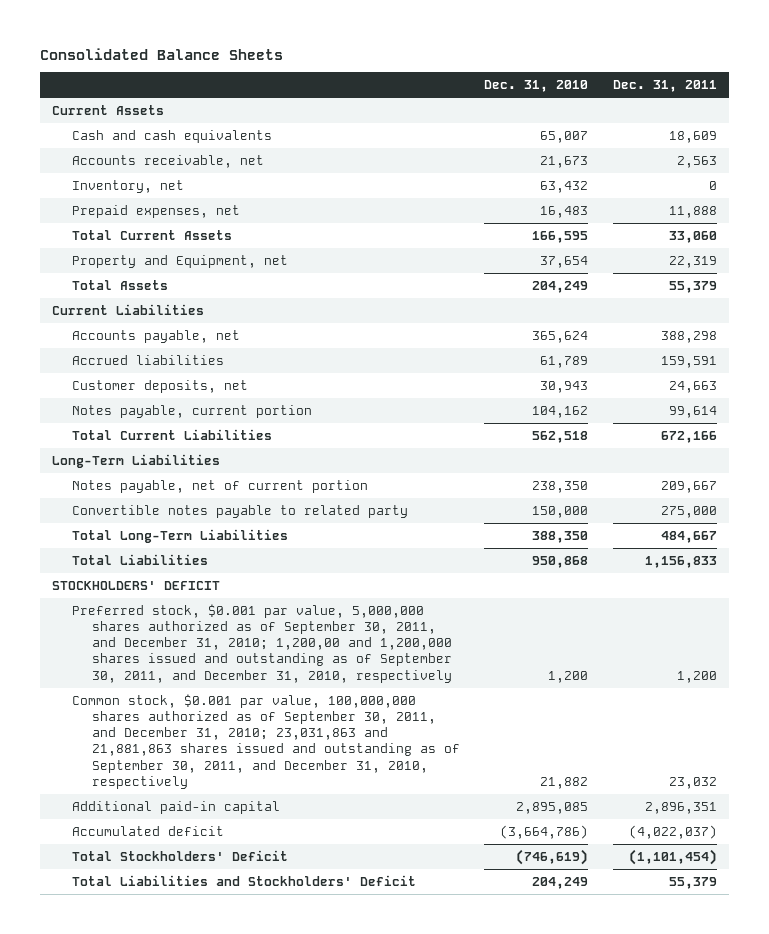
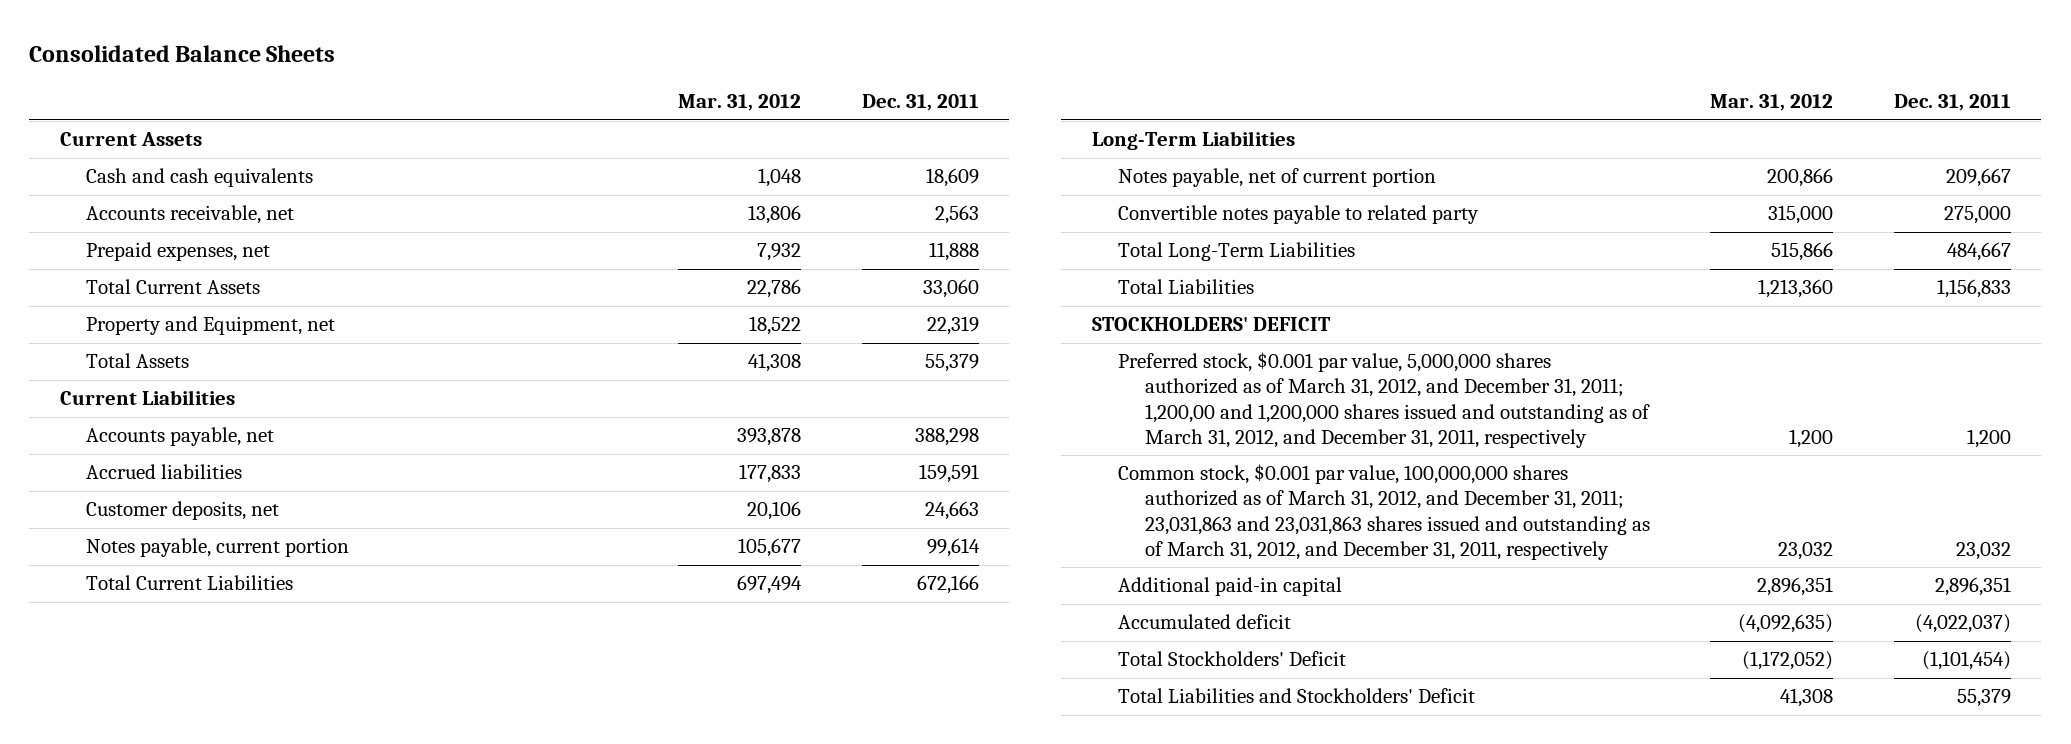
[484,80,589,93] Dec. 31, 2010 -> none
none -> [678,94,802,112] Mar. 31, 2012
[71,179,184,193] Inventory, net -> none
[71,603,452,683] Preferred stock, $0.001 par value, 5,000,000 shares authorized as of September 30, 2011, and December 31, 2010; 1,200,00 and 1,200,000 shares issued and outstanding as of September 30, 2011, and December 31, 2010, respectively -> [1118,352,1651,448] Preferred stock, $0.001 par value, 5,000,000 shares authorized as of March 31, 2012, and December 31, 2011; 1,200,00 and 1,200,000 shares issued and outstanding as of March 31, 2012, and December 31, 2011, respectively
[71,693,460,789] Common stock, $0.001 par value, 100,000,000 shares authorized as of September 30, 2011, and December 31, 2010; 23,031,863 and 21,881,863 shares issued and outstanding as of September 30, 2011, and December 31, 2010, respectively -> [1118,464,1651,560] Common stock, $0.001 par value, 100,000,000 shares authorized as of March 31, 2012, and December 31, 2011; 23,031,863 and 23,031,863 shares issued and outstanding as of March 31, 2012, and December 31, 2011, respectively

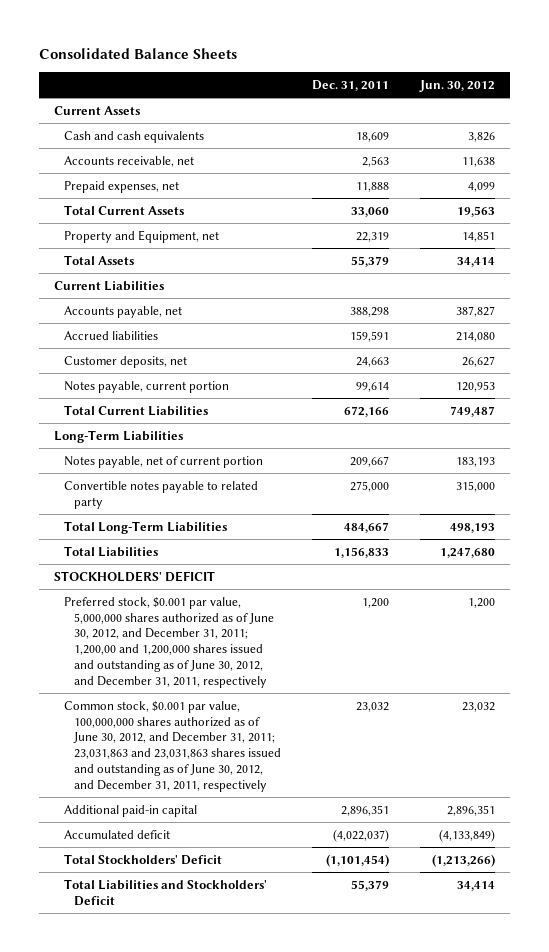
[678,94,802,112] Mar. 31, 2012 -> none
none -> [418,79,495,92] Jun. 30, 2012
[1118,352,1651,448] Preferred stock, $0.001 par value, 5,000,000 shares authorized as of March 31, 2012, and December 31, 2011; 1,200,00 and 1,200,000 shares issued and outstanding as of March 31, 2012, and December 31, 2011, respectively -> [64,596,275,689] Preferred stock, $0.001 par value, 5,000,000 shares authorized as of June 30, 2012, and December 31, 2011; 1,200,00 and 1,200,000 shares issued and outstanding as of June 30, 2012, and December 31, 2011, respectively
[1118,464,1651,560] Common stock, $0.001 par value, 100,000,000 shares authorized as of March 31, 2012, and December 31, 2011; 23,031,863 and 23,031,863 shares issued and outstanding as of March 31, 2012, and December 31, 2011, respectively -> [64,700,282,793] Common stock, $0.001 par value, 100,000,000 shares authorized as of June 30, 2012, and December 31, 2011; 23,031,863 and 23,031,863 shares issued and outstanding as of June 30, 2012, and December 31, 2011, respectively

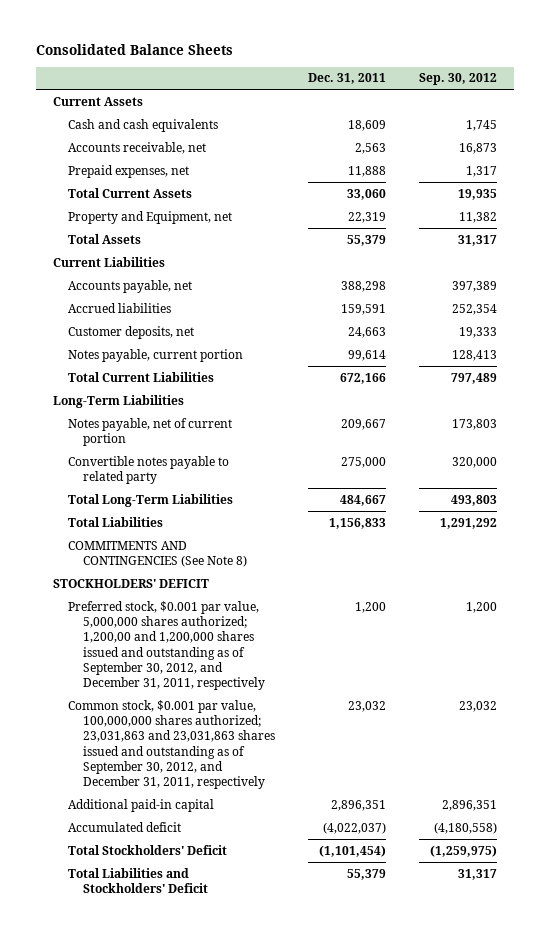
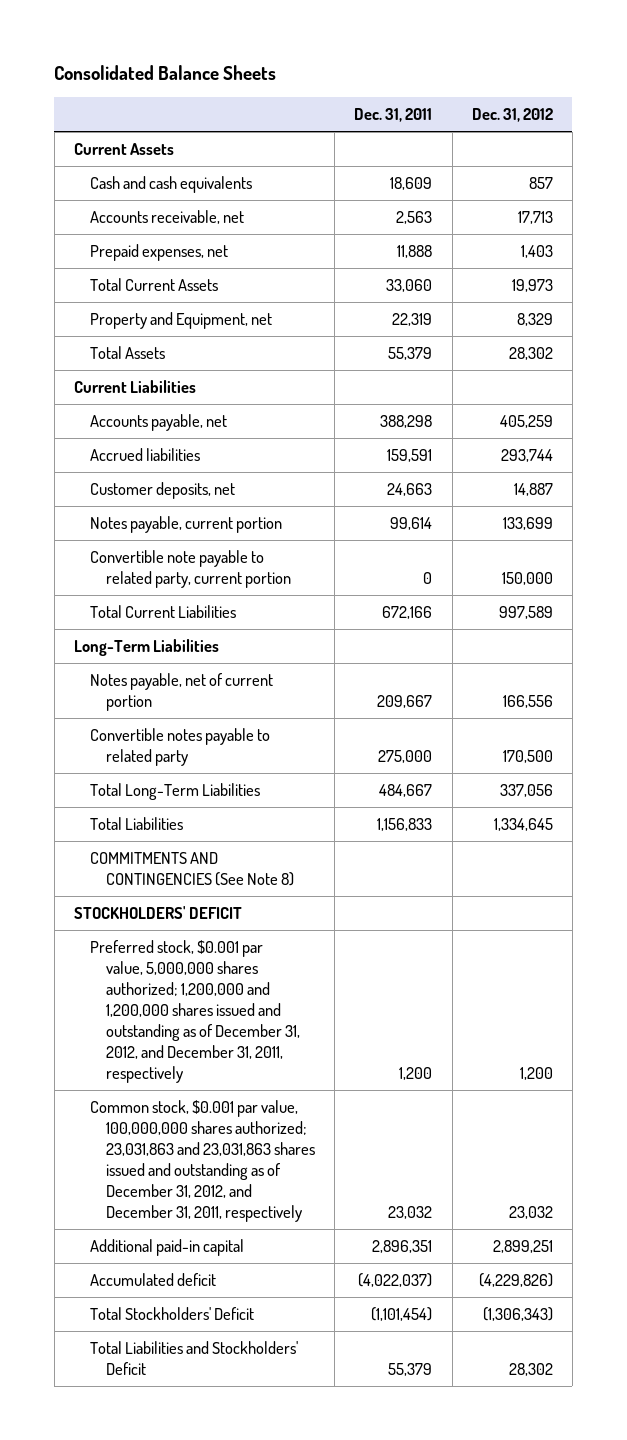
[419,73,498,86] Sep. 30, 2012 -> none
none -> [471,108,553,123] Dec. 31, 2012
none -> [90,550,291,589] Convertible note payable to related party, current portion
[68,600,266,691] Preferred stock, $0.001 par value, 5,000,000 shares authorized; 1,200,00 and 1,200,000 shares issued and outstanding as of September 30, 2012, and December 31, 2011, respectively -> [90,940,300,1083] Preferred stock, $0.001 par value, 5,000,000 shares authorized; 1,200,000 and 1,200,000 shares issued and outstanding as of December 31, 2012, and December 31, 2011, respectively
[68,699,276,790] Common stock, $0.001 par value, 100,000,000 shares authorized; 23,031,863 and 23,031,863 shares issued and outstanding as of September 30, 2012, and December 31, 2011, respectively -> [90,1100,315,1222] Common stock, $0.001 par value, 100,000,000 shares authorized; 23,031,863 and 23,031,863 shares issued and outstanding as of December 31, 2012, and December 31, 2011, respectively

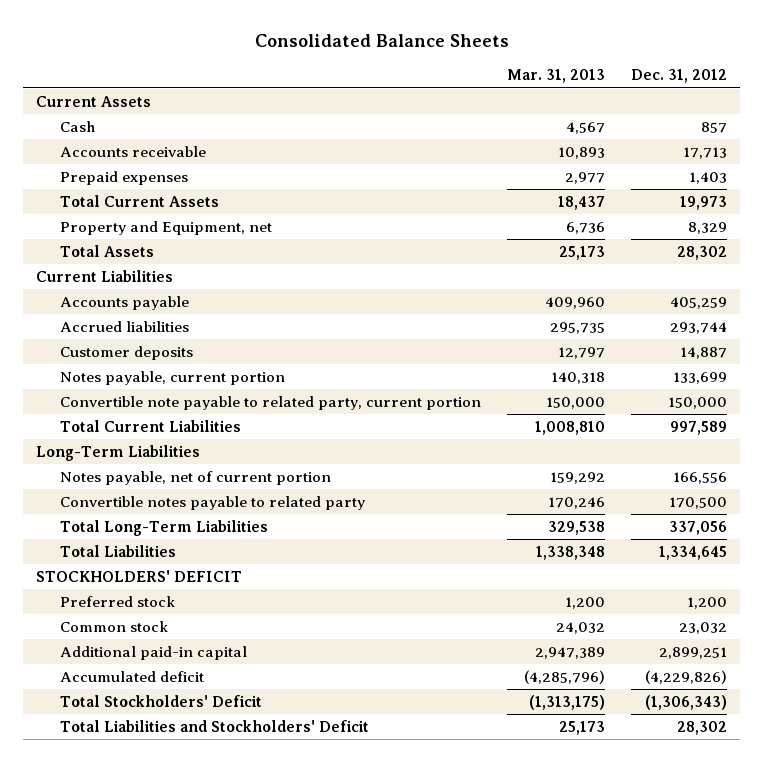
[354,108,433,123] Dec. 31, 2011 -> none
none -> [507,69,606,84] Mar. 31, 2013
[90,176,253,194] Cash and cash equivalents -> [60,120,96,132] Cash
[90,210,245,225] Accounts receivable, net -> [60,145,207,157] Accounts receivable
[90,244,229,262] Prepaid expenses, net -> [60,170,189,185] Prepaid expenses
[90,414,228,432] Accounts payable, net -> [60,295,190,310] Accounts payable
[90,482,236,500] Customer deposits, net -> [60,345,194,360] Customer deposits
[90,852,294,887] COMMITMENTS AND CONTINGENCIES (See Note 8) -> none
[90,940,300,1083] Preferred stock, $0.001 par value, 5,000,000 shares authorized; 1,200,000 and 1,200,000 shares issued and outstanding as of December 31, 2012, and December 31, 2011, respectively -> [60,595,176,607] Preferred stock
[90,1100,315,1222] Common stock, $0.001 par value, 100,000,000 shares authorized; 23,031,863 and 23,031,863 shares issued and outstanding as of December 31, 2012, and December 31, 2011, respectively -> [60,620,169,632] Common stock

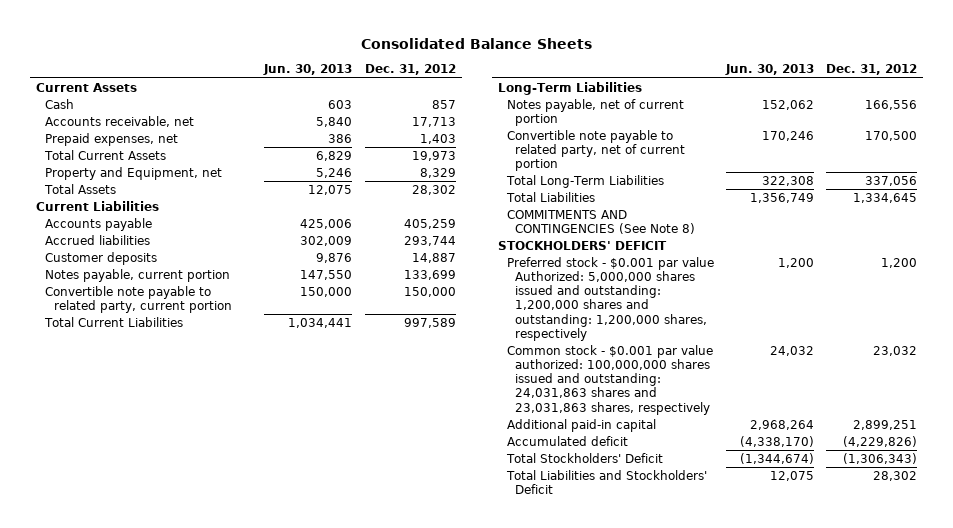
[507,69,606,84] Mar. 31, 2013 -> none
none -> [263,64,353,76] Jun. 30, 2013
[60,145,207,157] Accounts receivable -> [45,115,195,127] Accounts receivable, net
[60,170,189,185] Prepaid expenses -> [45,132,179,146] Prepaid expenses, net
[60,495,366,510] Convertible notes payable to related party -> [506,129,686,172] Convertible note payable to related party, net of current portion
none -> [506,209,696,235] COMMITMENTS AND CONTINGENCIES (See Note 8)
[60,595,176,607] Preferred stock -> [506,256,714,341] Preferred stock - $0.001 par value Authorized: 5,000,000 shares issued and outstanding: 1,200,000 shares and outstanding: 1,200,000 shares, respectively
[60,620,169,632] Common stock -> [506,344,713,415] Common stock - $0.001 par value authorized: 100,000,000 shares issued and outstanding: 24,031,863 shares and 23,031,863 shares, respectively

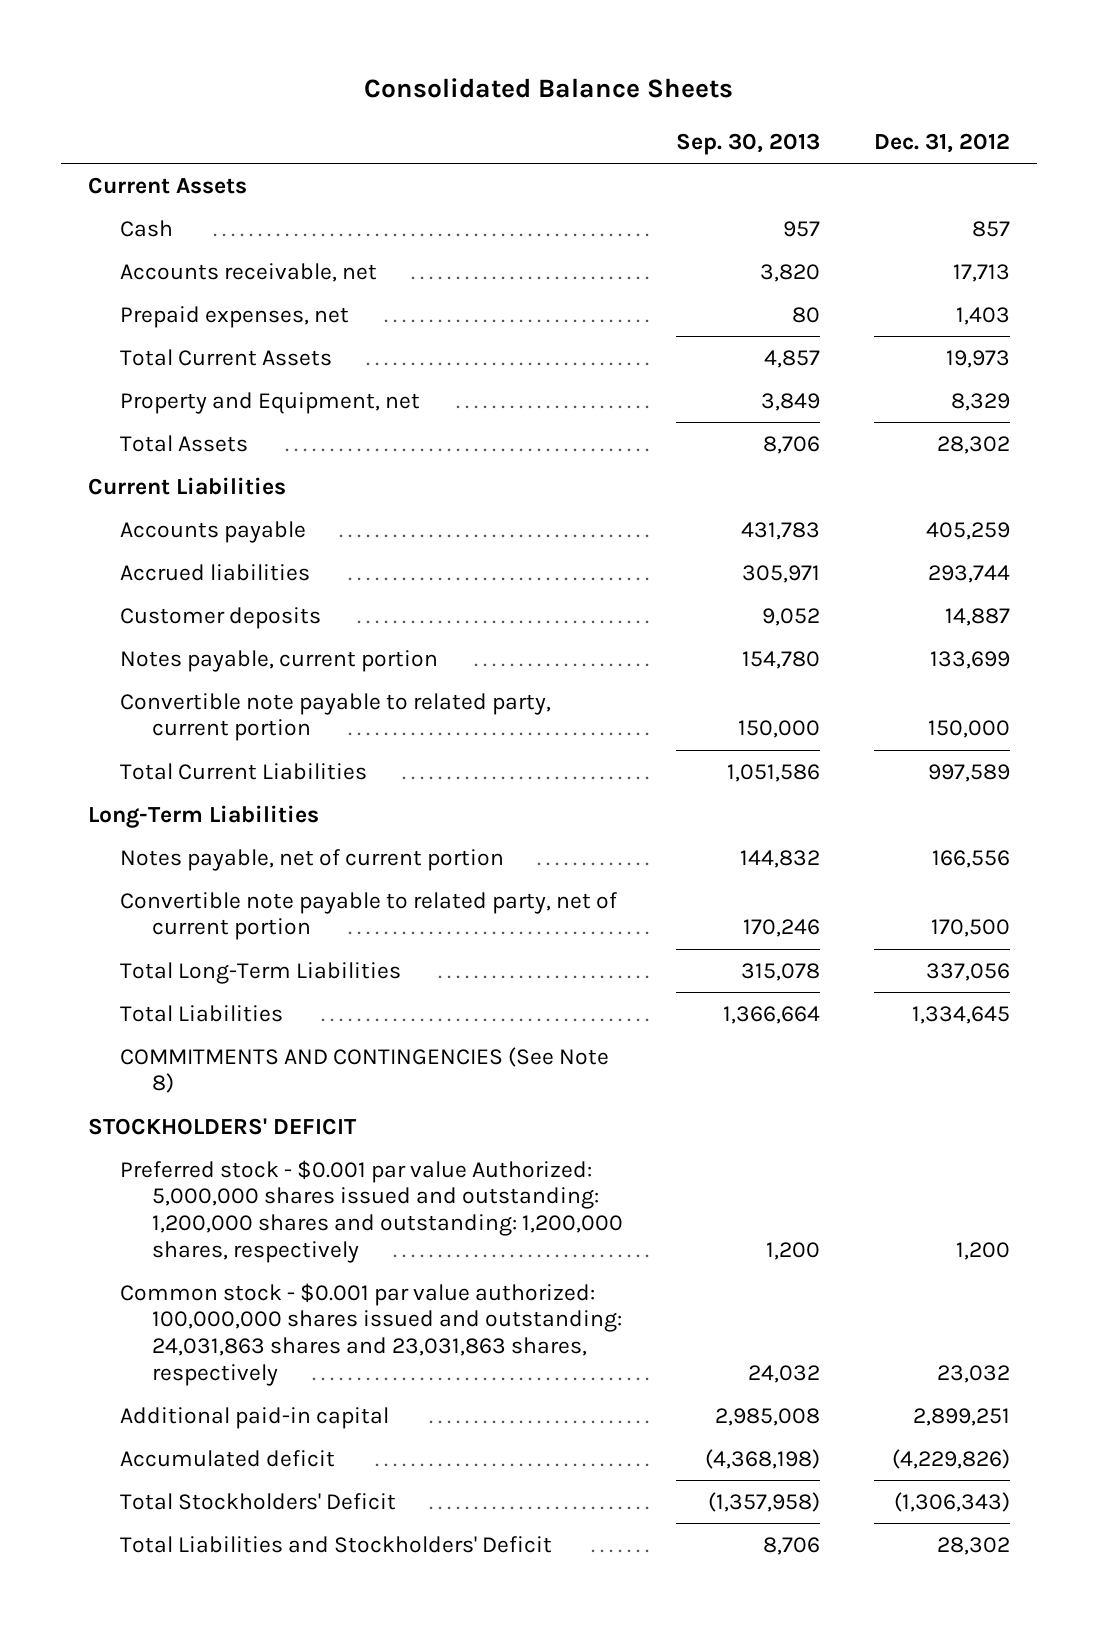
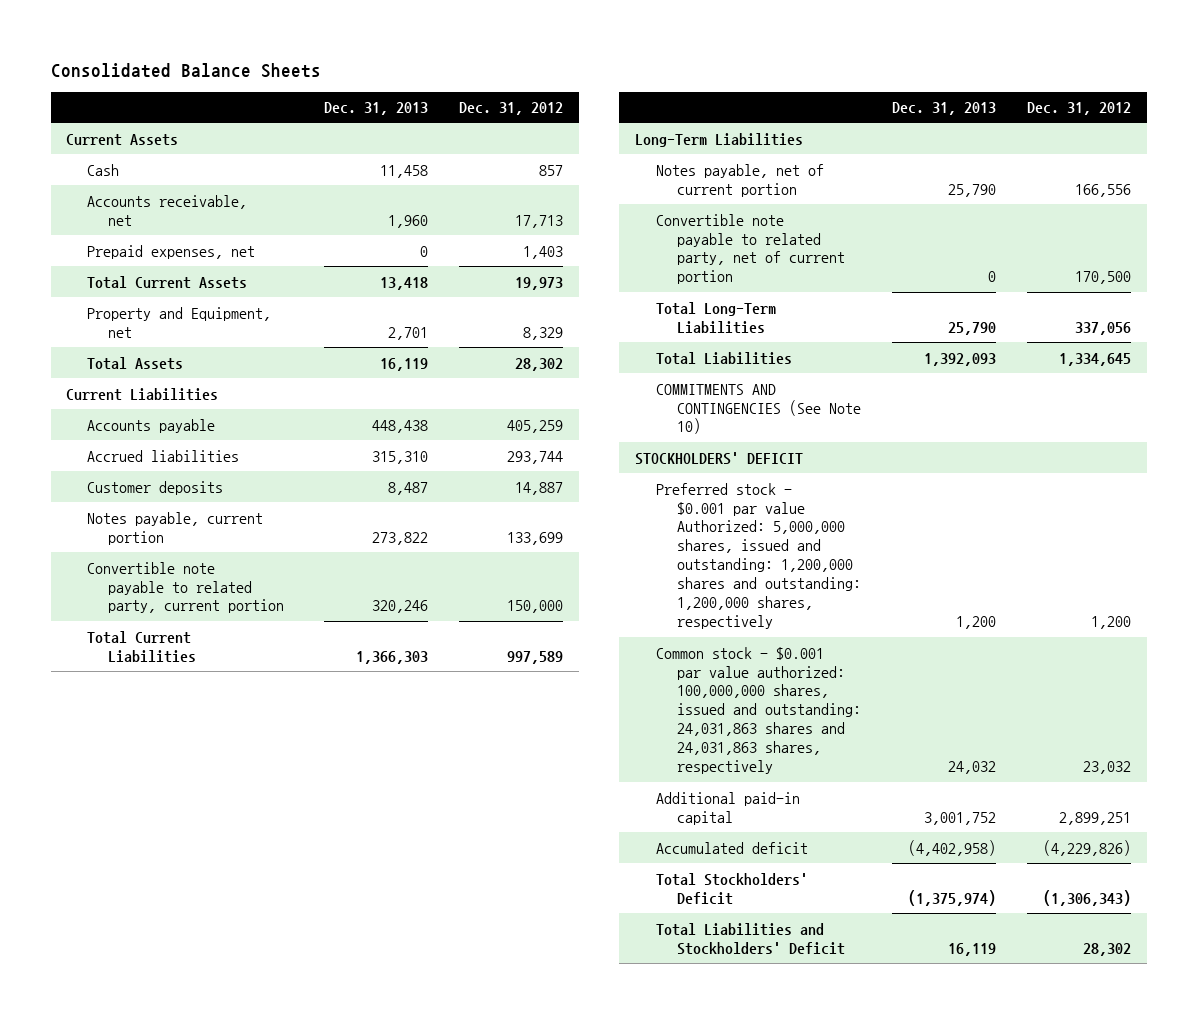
[676,132,821,155] Sep. 30, 2013 -> none
none -> [323,102,428,116] Dec. 31, 2013
[119,1046,609,1094] COMMITMENTS AND CONTINGENCIES (See Note 8) -> [655,383,861,435] COMMITMENTS AND CONTINGENCIES (See Note 10)
[119,1159,623,1263] Preferred stock - $0.001 par value Authorized: 5,000,000 shares issued and outstanding: 1,200,000 shares and outstanding: 1,200,000 shares, respectively -> [655,482,861,630] Preferred stock - $0.001 par value Authorized: 5,000,000 shares, issued and outstanding: 1,200,000 shares and outstanding: 1,200,000 shares, respectively
[119,1282,622,1386] Common stock - $0.001 par value authorized: 100,000,000 shares issued and outstanding: 24,031,863 shares and 23,031,863 shares, respectively -> [655,646,861,775] Common stock - $0.001 par value authorized: 100,000,000 shares, issued and outstanding: 24,031,863 shares and 24,031,863 shares, respectively

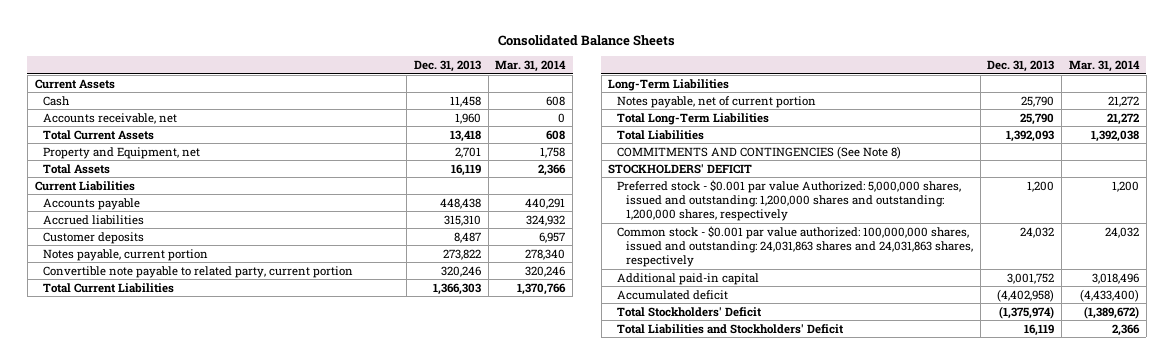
[458,102,563,116] Dec. 31, 2012 -> none
none -> [495,60,567,73] Mar. 31, 2014
[87,244,256,259] Prepaid expenses, net -> none
[655,213,845,285] Convertible note payable to related party, net of current portion -> none
[655,383,861,435] COMMITMENTS AND CONTINGENCIES (See Note 10) -> [617,145,902,159] COMMITMENTS AND CONTINGENCIES (See Note 8)

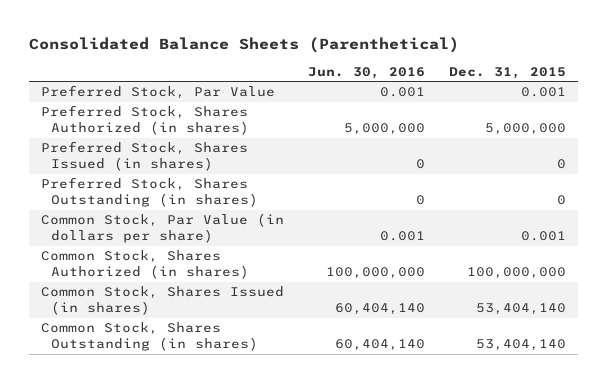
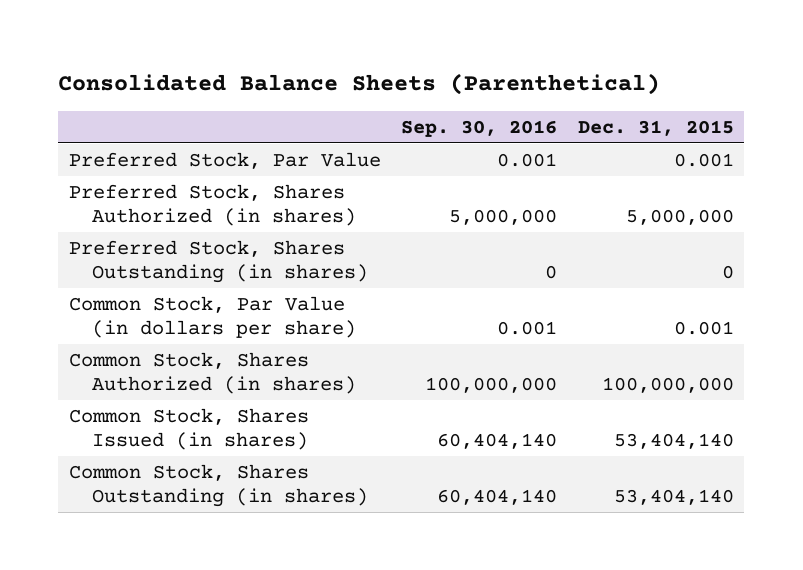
[307,66,425,79] Jun. 30, 2016 -> none
none -> [401,119,558,137] Sep. 30, 2016
[41,141,249,172] Preferred Stock, Shares Issued (in shares) -> none

